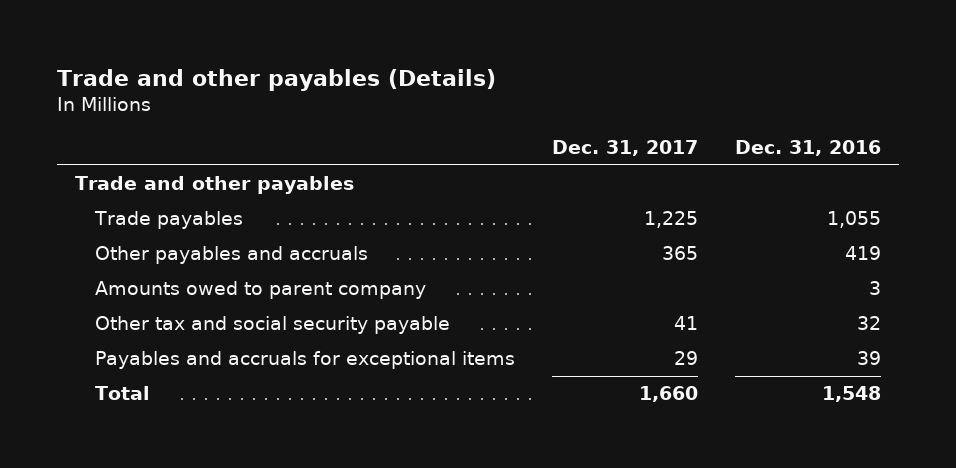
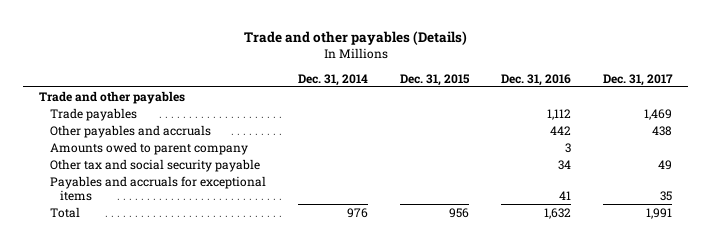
none -> [297,73,368,86] Dec. 31, 2014
none -> [399,73,470,86] Dec. 31, 2015
[643,211,698,229] 1,225 -> [643,108,672,120] 1,469
[826,211,881,229] 1,055 -> [546,108,571,120] 1,112
[661,246,698,261] 365 -> [651,125,672,136] 438
[844,246,881,261] 419 -> [549,125,571,135] 442
[673,316,698,331] 41 -> [657,159,672,170] 49
[856,316,881,331] 32 -> [557,159,571,170] 34
[673,351,698,366] 29 -> [659,190,672,201] 35
[856,351,881,366] 39 -> [558,190,571,200] 41
[638,386,698,403] 1,660 -> [645,207,672,219] 1,991
[821,386,881,403] 1,548 -> [543,207,571,219] 1,632

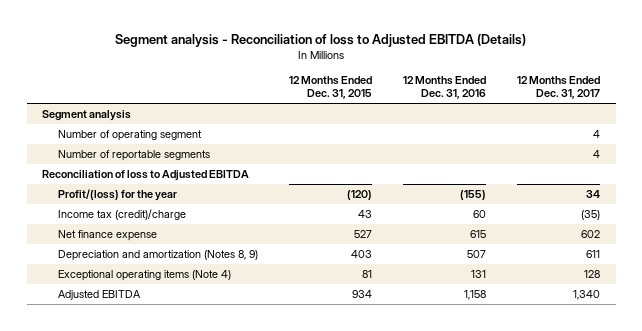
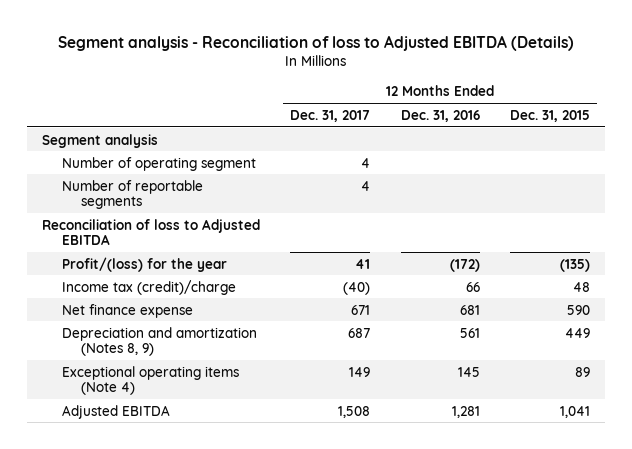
[347,190,373,201] (120) -> [559,258,590,272] (135)
[460,190,487,201] (155) -> [449,258,480,272] (172)
[586,190,601,199] 34 -> [355,258,371,269] 41
[358,210,373,219] 43 -> [572,281,590,292] 48
[473,210,487,219] 60 -> [465,281,480,292] 66
[581,210,601,221] (35) -> [343,281,371,295] (40)
[354,230,373,239] 527 -> [566,304,590,315] 590
[470,230,487,239] 615 -> [459,304,480,315] 681
[581,230,601,239] 602 -> [351,304,371,315] 671
[351,250,373,259] 403 -> [564,327,590,338] 449
[467,250,487,259] 507 -> [459,327,480,338] 561
[586,250,601,259] 611 -> [348,327,371,338] 687
[362,270,373,279] 81 -> [574,366,590,377] 89
[471,270,487,279] 131 -> [457,366,480,377] 145
[584,270,601,279] 128 -> [349,366,371,377] 149
[352,290,373,299] 934 -> [559,405,590,418] 1,041
[464,290,487,301] 1,158 -> [451,405,480,418] 1,281
[573,290,601,301] 1,340 -> [338,405,371,418] 1,508

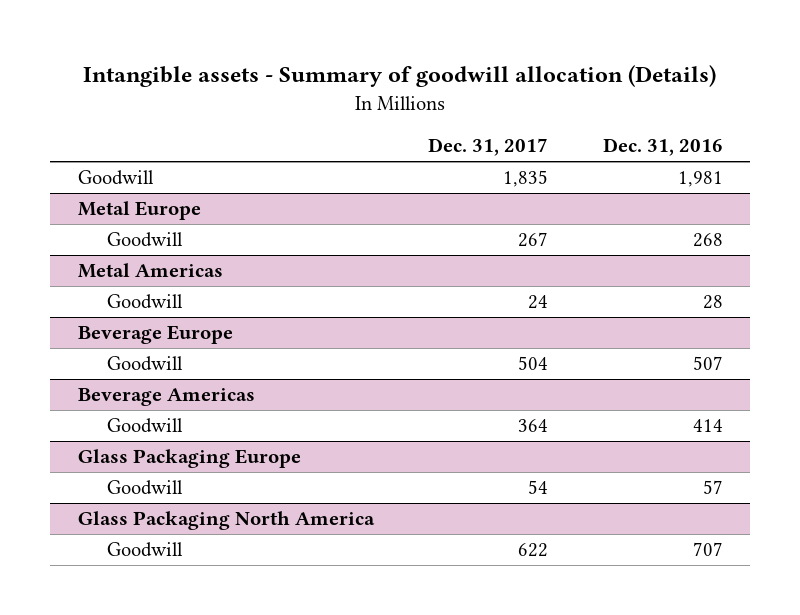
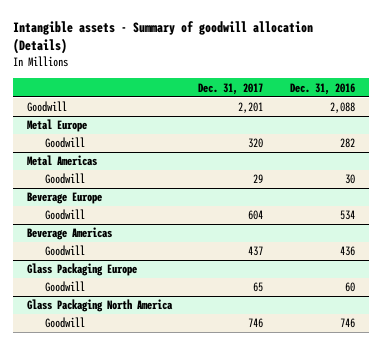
[503,170,549,188] 1,835 -> [238,102,264,114] 2,201
[677,171,723,188] 1,981 -> [330,102,356,114] 2,088
[518,232,549,248] 267 -> [248,138,264,149] 320
[692,233,723,248] 268 -> [340,138,356,149] 282
[528,295,549,310] 24 -> [253,174,264,184] 29
[702,295,723,310] 28 -> [345,174,356,185] 30
[518,356,549,371] 504 -> [248,210,264,221] 604
[692,356,723,371] 507 -> [340,210,356,221] 534
[518,419,549,433] 364 -> [248,246,264,257] 437
[692,419,723,433] 414 -> [340,246,356,257] 436
[528,480,549,495] 54 -> [253,282,264,293] 65
[702,480,723,495] 57 -> [345,282,356,293] 60
[518,543,549,558] 622 -> [248,318,264,329] 746
[692,542,723,557] 707 -> [340,318,356,329] 746

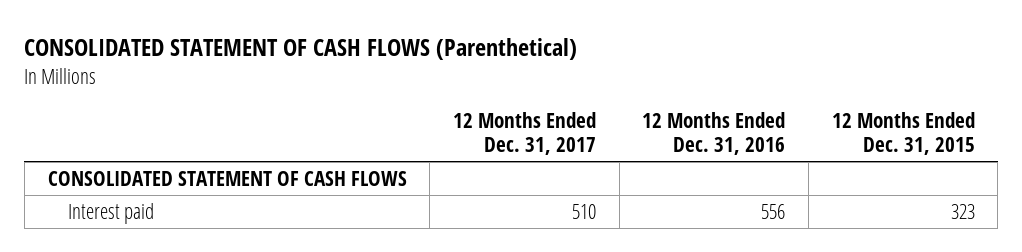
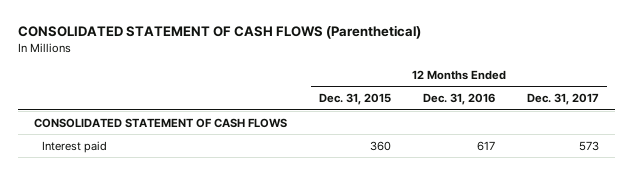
[571,203,596,219] 510 -> [578,140,599,151] 573
[761,203,786,219] 556 -> [476,140,495,151] 617
[950,203,975,219] 323 -> [369,140,391,151] 360

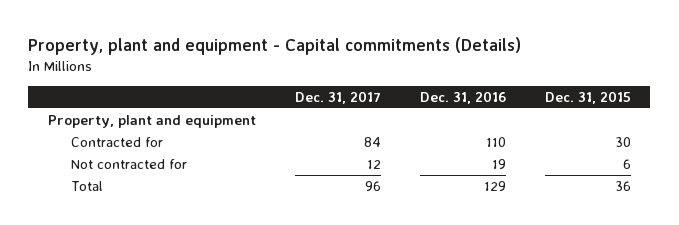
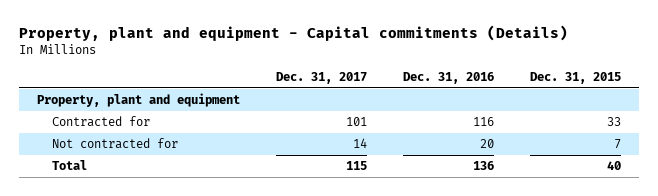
[363,137,381,148] 84 -> [345,117,367,127] 101
[485,137,506,148] 110 -> [472,117,494,127] 116
[614,137,631,148] 30 -> [607,117,622,127] 33
[366,160,381,170] 12 -> [352,138,367,149] 14
[491,159,506,170] 19 -> [479,139,494,149] 20
[622,159,631,170] 6 -> [614,139,622,150] 7
[364,181,381,192] 96 -> [345,161,367,171] 115
[483,181,506,192] 129 -> [472,161,494,171] 136
[614,181,631,192] 36 -> [607,161,622,171] 40

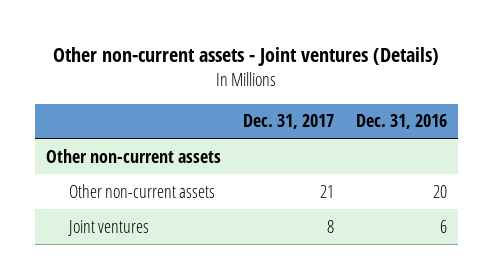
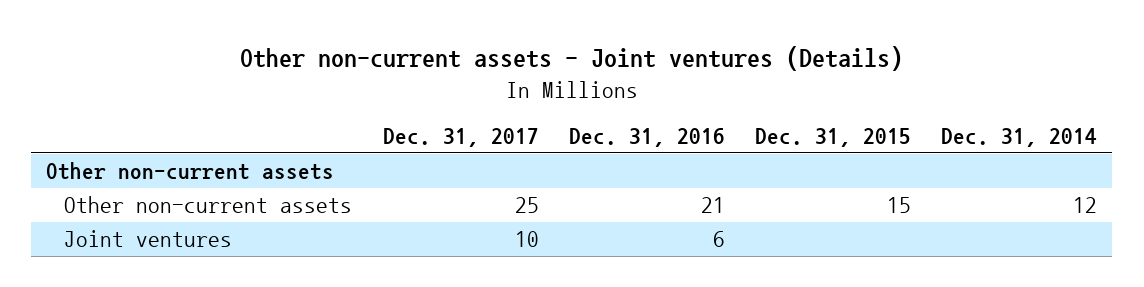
none -> [755,128,912,148] Dec. 31, 2015
none -> [941,128,1098,148] Dec. 31, 2014
[319,184,334,198] 21 -> [514,197,539,214] 25
[432,184,447,198] 20 -> [700,197,725,214] 21
[326,219,334,233] 8 -> [514,231,539,248] 10

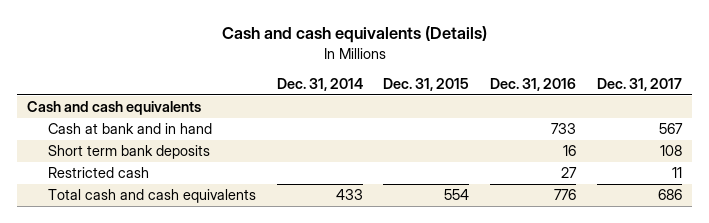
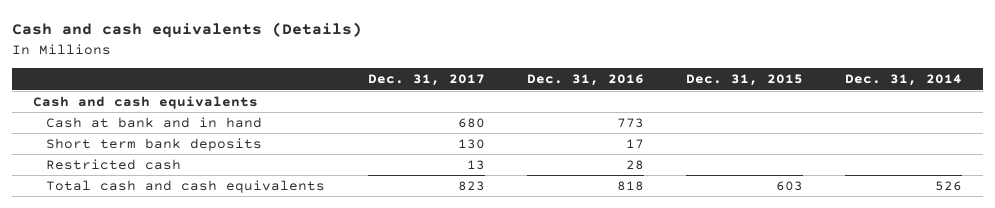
[551,123,577,135] 733 -> [616,117,644,128] 773
[658,123,683,135] 567 -> [457,117,485,128] 680
[563,145,577,157] 16 -> [625,138,644,149] 17
[659,145,682,157] 108 -> [457,138,485,149] 130
[561,167,578,179] 27 -> [625,159,644,170] 28
[671,167,682,179] 11 -> [466,159,485,170] 13
[335,189,363,201] 433 -> [934,180,962,191] 526
[444,189,470,201] 554 -> [775,180,803,191] 603
[554,189,577,201] 776 -> [616,180,644,191] 818
[657,189,682,201] 686 -> [457,180,485,191] 823

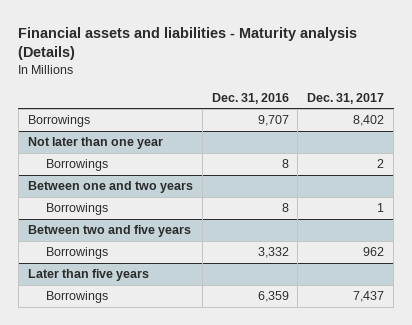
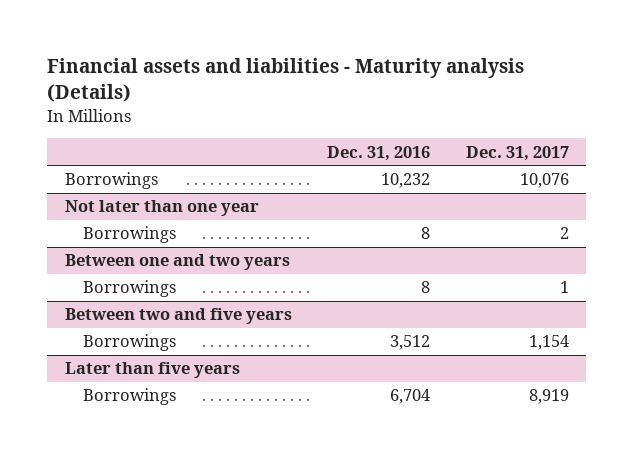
[257,115,289,127] 9,707 -> [381,173,431,189] 10,232
[353,115,385,127] 8,402 -> [519,173,569,189] 10,076
[257,247,289,259] 3,332 -> [390,335,431,351] 3,512
[363,247,385,257] 962 -> [528,335,569,351] 1,154
[257,291,289,303] 6,359 -> [390,389,431,405] 6,704
[353,291,385,303] 7,437 -> [528,389,569,405] 8,919

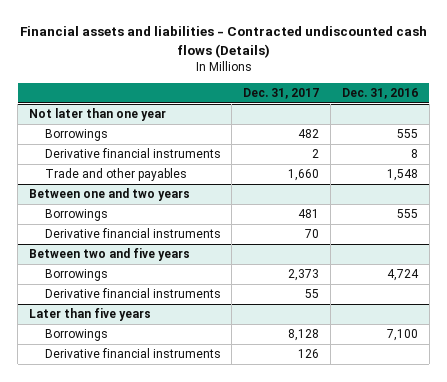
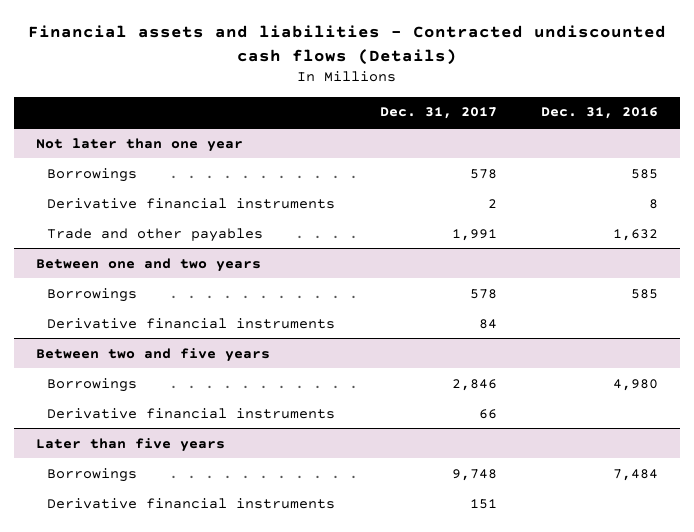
[298,129,320,139] 482 -> [469,168,497,179] 578
[396,129,418,139] 555 -> [631,168,659,179] 585
[288,169,320,182] 1,660 -> [451,228,497,241] 1,991
[386,169,418,182] 1,548 -> [613,228,659,241] 1,632
[298,209,320,219] 481 -> [469,288,497,299] 578
[396,209,418,219] 555 -> [631,288,659,299] 585
[305,229,320,239] 70 -> [478,318,497,329] 84
[288,269,320,282] 2,373 -> [451,378,497,391] 2,846
[386,269,419,282] 4,724 -> [613,378,659,391] 4,980
[305,289,320,299] 55 -> [478,408,497,419] 66
[288,329,320,342] 8,128 -> [451,468,497,481] 9,748
[386,329,418,342] 7,100 -> [613,468,659,481] 7,484
[298,349,320,359] 126 -> [469,498,497,509] 151

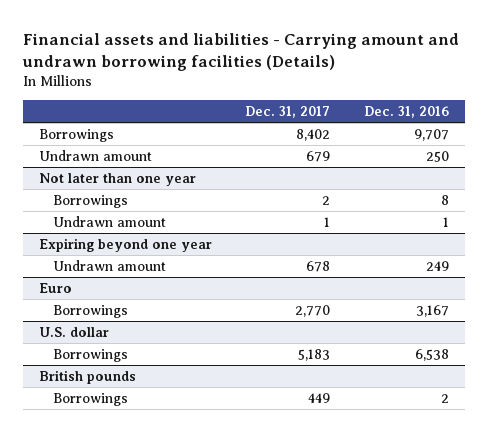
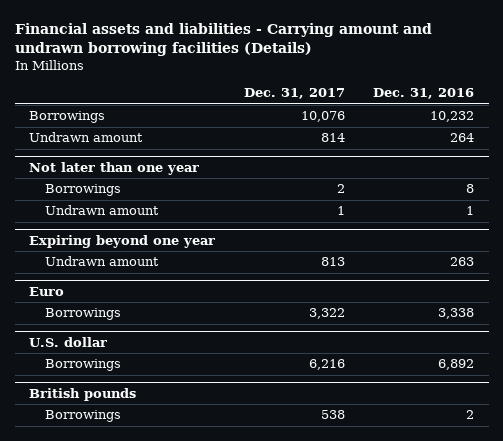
[296,128,331,141] 8,402 -> [300,111,345,123] 10,076
[413,128,449,141] 9,707 -> [430,111,475,123] 10,232
[306,150,331,162] 679 -> [320,133,345,143] 814
[425,150,449,162] 250 -> [450,133,475,143] 264
[306,260,331,272] 678 -> [320,257,345,267] 813
[425,260,449,271] 249 -> [450,257,475,267] 263
[295,304,331,317] 2,770 -> [308,308,345,320] 3,322
[415,304,449,317] 3,167 -> [438,308,475,320] 3,338
[298,348,331,361] 5,183 -> [308,359,345,371] 6,216
[414,348,449,361] 6,538 -> [438,359,475,371] 6,892
[308,392,331,403] 449 -> [320,410,345,420] 538

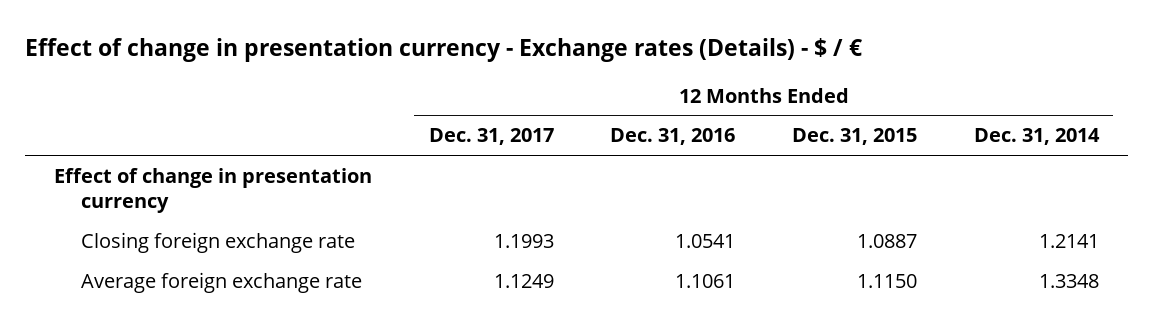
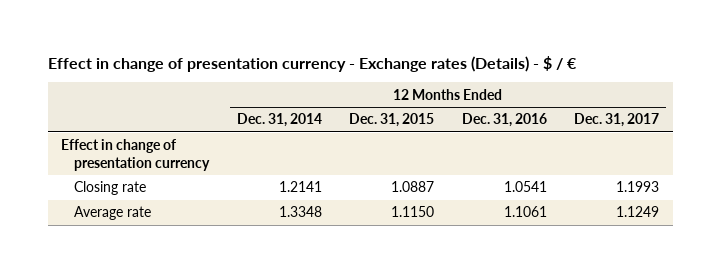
[25,38,863,63] Effect of change in presentation currency - Exchange rates (Details) - $ / € -> [47,55,577,72] Effect in change of presentation currency - Exchange rates (Details) - $ / €
[53,167,372,213] Effect of change in presentation currency -> [61,139,211,171] Effect in change of presentation currency
[81,231,356,253] Closing foreign exchange rate -> [74,181,147,196] Closing rate
[81,271,363,293] Average foreign exchange rate -> [74,206,152,221] Average rate

